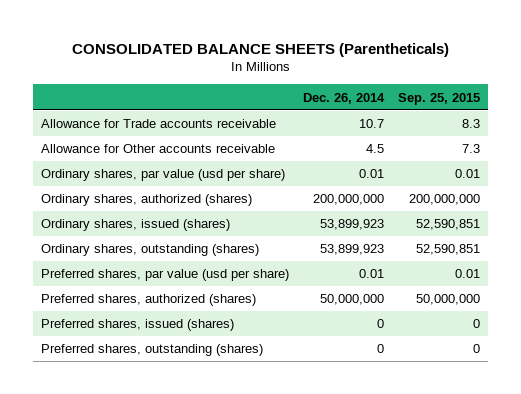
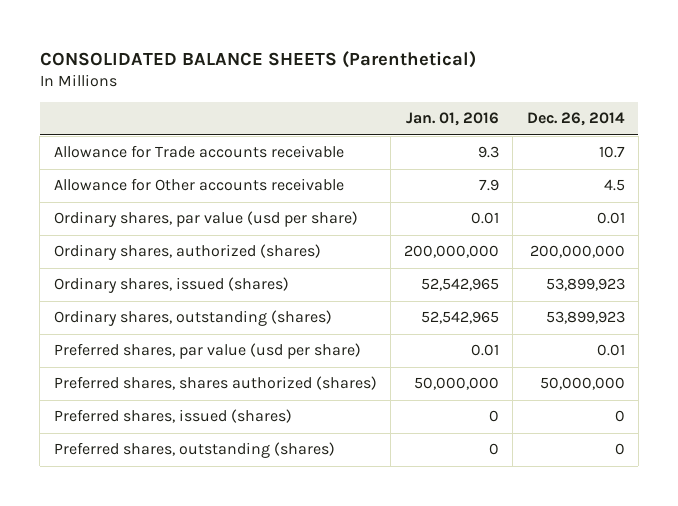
[71,42,449,57] CONSOLIDATED BALANCE SHEETS (Parentheticals) -> [39,50,476,68] CONSOLIDATED BALANCE SHEETS (Parenthetical)
[398,92,481,105] Sep. 25, 2015 -> none
none -> [406,112,500,127] Jan. 01, 2016
[40,294,256,307] Preferred shares, authorized (shares) -> [53,376,377,391] Preferred shares, shares authorized (shares)

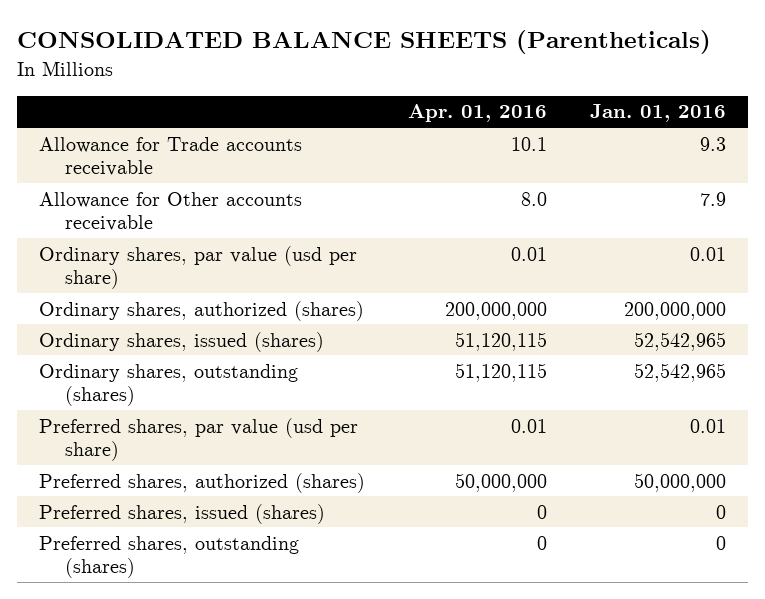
[39,50,476,68] CONSOLIDATED BALANCE SHEETS (Parenthetical) -> [16,30,711,55] CONSOLIDATED BALANCE SHEETS (Parentheticals)
[526,112,625,127] Dec. 26, 2014 -> none
none -> [407,104,547,123] Apr. 01, 2016
[53,376,377,391] Preferred shares, shares authorized (shares) -> [38,472,365,493] Preferred shares, authorized (shares)

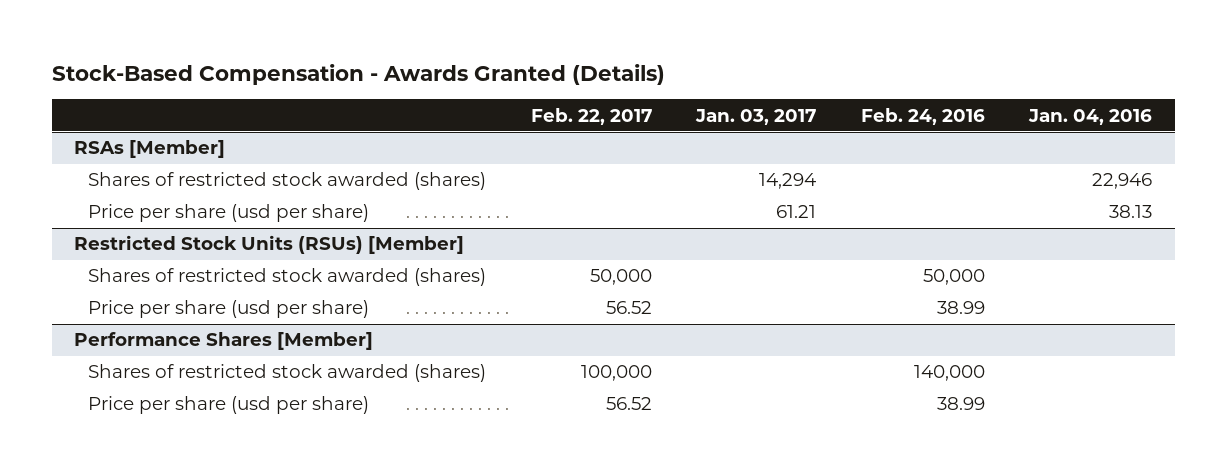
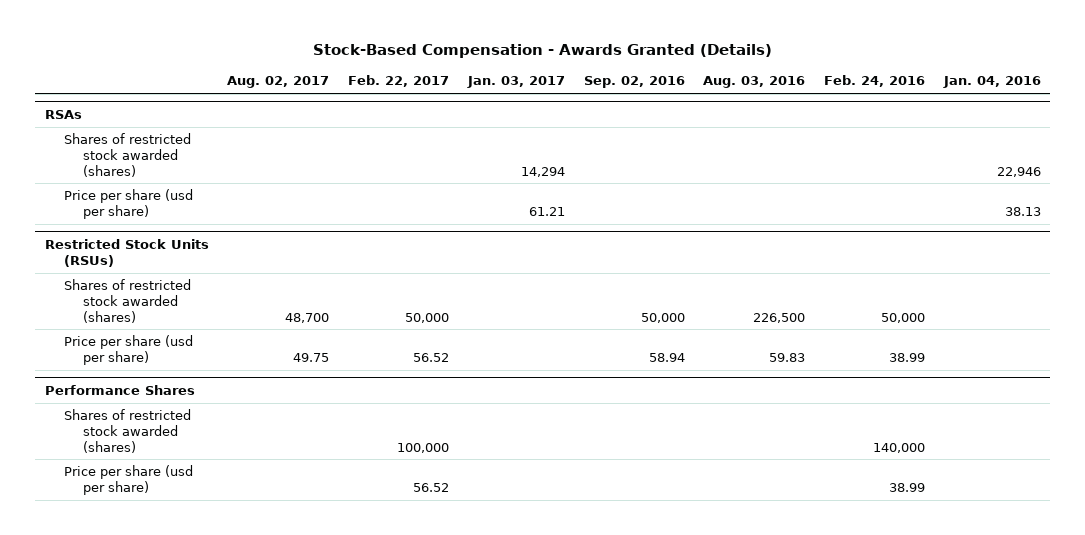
none -> [227,76,330,89] Aug. 02, 2017
none -> [583,76,685,89] Sep. 02, 2016
none -> [703,76,806,89] Aug. 03, 2016
[74,140,226,159] RSAs [Member] -> [44,110,82,120] RSAs
[74,235,465,255] Restricted Stock Units (RSUs) [Member] -> [44,239,209,267] Restricted Stock Units (RSUs)
[74,332,374,351] Performance Shares [Member] -> [44,385,195,396] Performance Shares

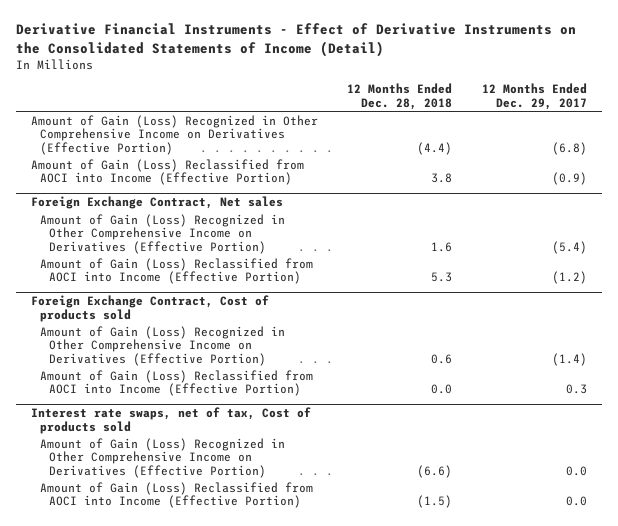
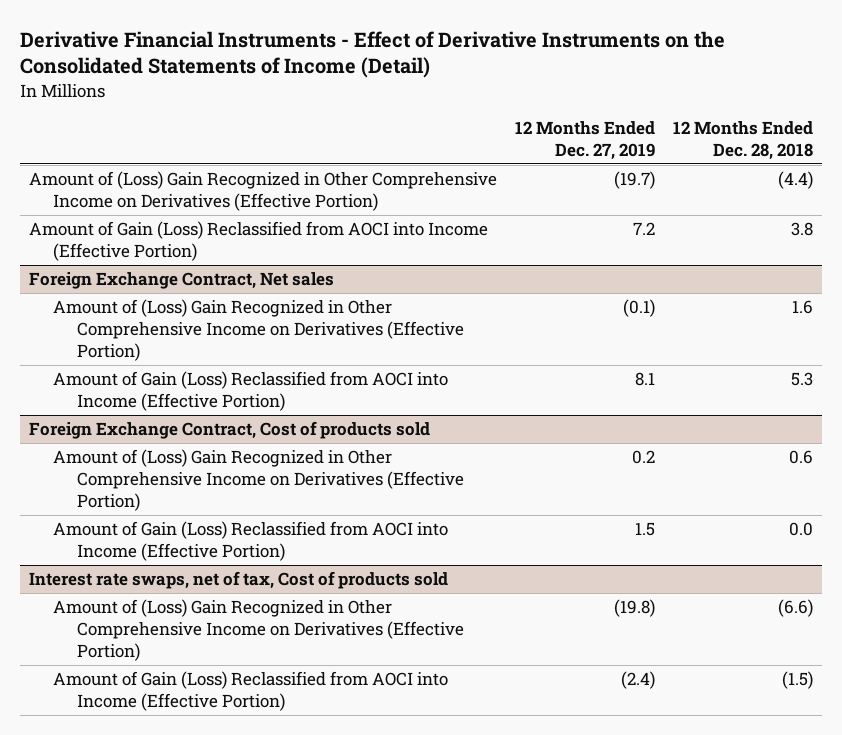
[481,83,587,110] 12 Months Ended Dec. 29, 2017 -> none
none -> [514,121,655,161] 12 Months Ended Dec. 27, 2019
[30,114,318,156] Amount of Gain (Loss) Recognized in Other Comprehensive Income on Derivatives (Effective Portion) -> [28,171,497,212] Amount of (Loss) Gain Recognized in Other Comprehensive Income on Derivatives (Effective Portion)
[39,213,285,255] Amount of Gain (Loss) Recognized in Other Comprehensive Income on Derivatives (Effective Portion) -> [52,299,464,362] Amount of (Loss) Gain Recognized in Other Comprehensive Income on Derivatives (Effective Portion)
[39,325,285,367] Amount of Gain (Loss) Recognized in Other Comprehensive Income on Derivatives (Effective Portion) -> [52,449,464,512] Amount of (Loss) Gain Recognized in Other Comprehensive Income on Derivatives (Effective Portion)
[39,437,285,479] Amount of Gain (Loss) Recognized in Other Comprehensive Income on Derivatives (Effective Portion) -> [52,599,464,662] Amount of (Loss) Gain Recognized in Other Comprehensive Income on Derivatives (Effective Portion)

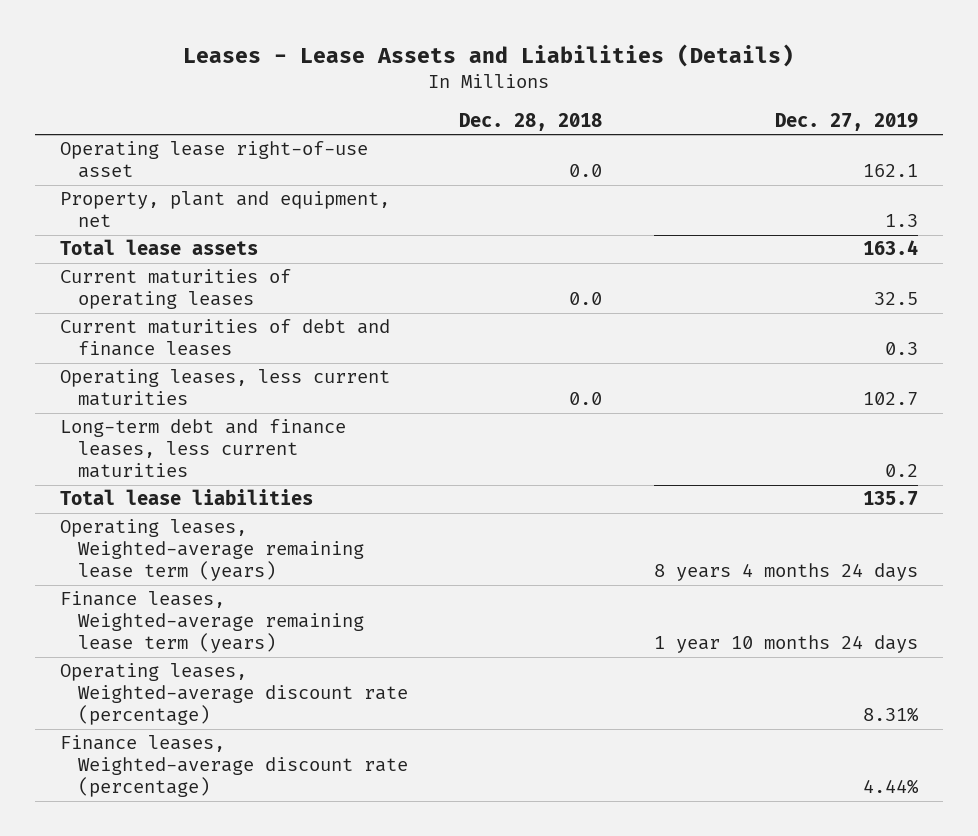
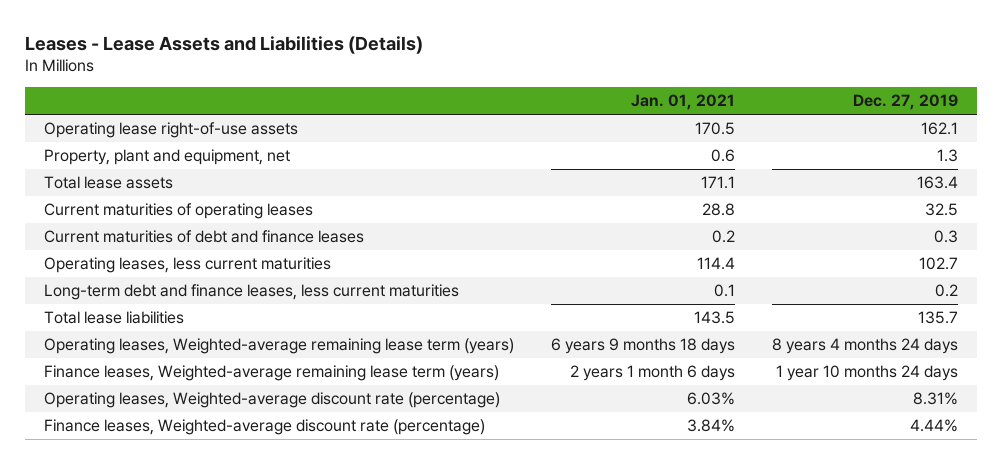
[459,113,603,132] Dec. 28, 2018 -> none
none -> [630,94,735,111] Jan. 01, 2021
[60,141,369,179] Operating lease right-of-use asset -> [43,122,298,139] Operating lease right-of-use assets

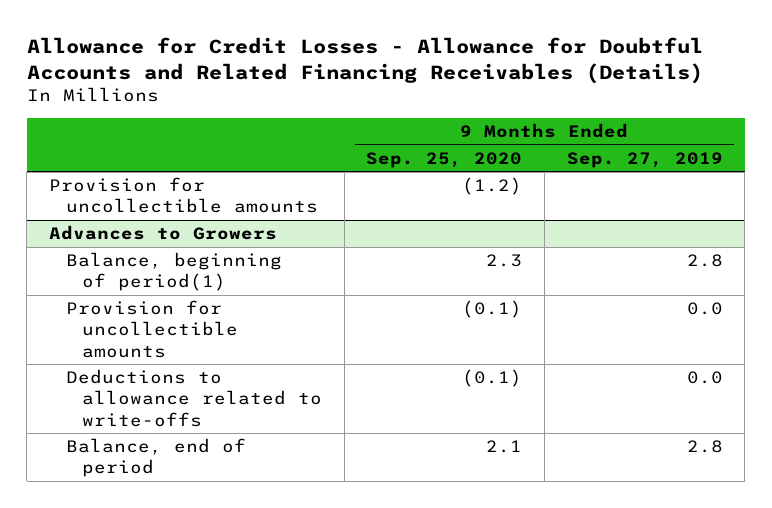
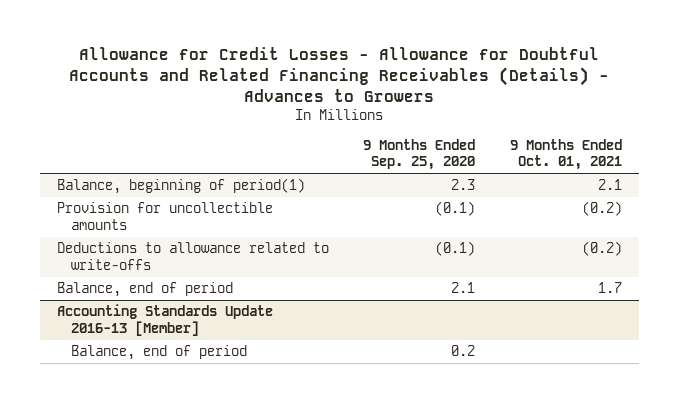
[26,36,703,84] Allowance for Credit Losses - Allowance for Doubtful Accounts and Related Financing Receivables (Details) -> [69,47,610,102] Allowance for Credit Losses - Allowance for Doubtful Accounts and Related Financing Receivables (Details) - Advances to Growers
[566,151,723,168] Sep. 27, 2019 -> none
none -> [509,138,622,171] 9 Months Ended Oct. 01, 2021
[49,177,318,214] Provision for uncollectible amounts -> none
[49,225,278,241] Advances to Growers -> none
none -> [56,304,273,336] Accounting Standards Update 2016-13 [Member]
none -> [71,345,248,361] Balance, end of period

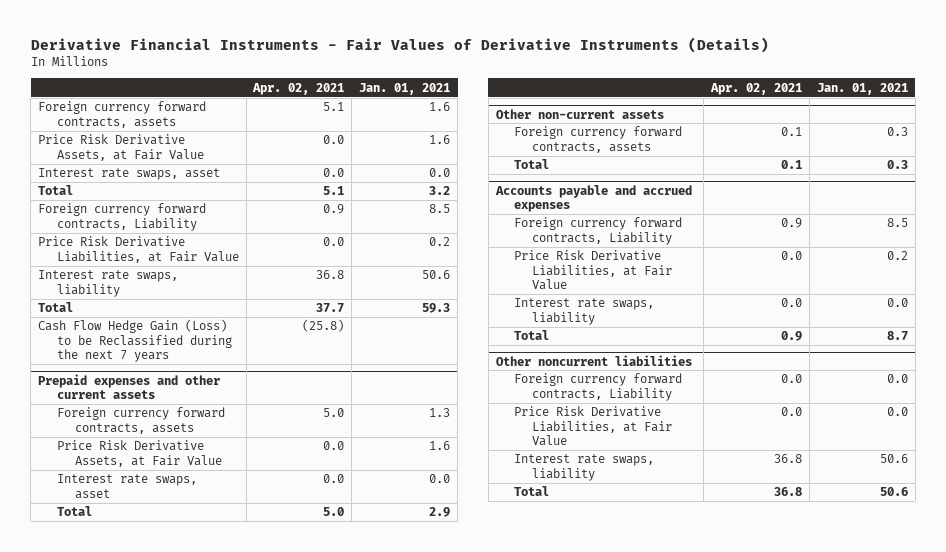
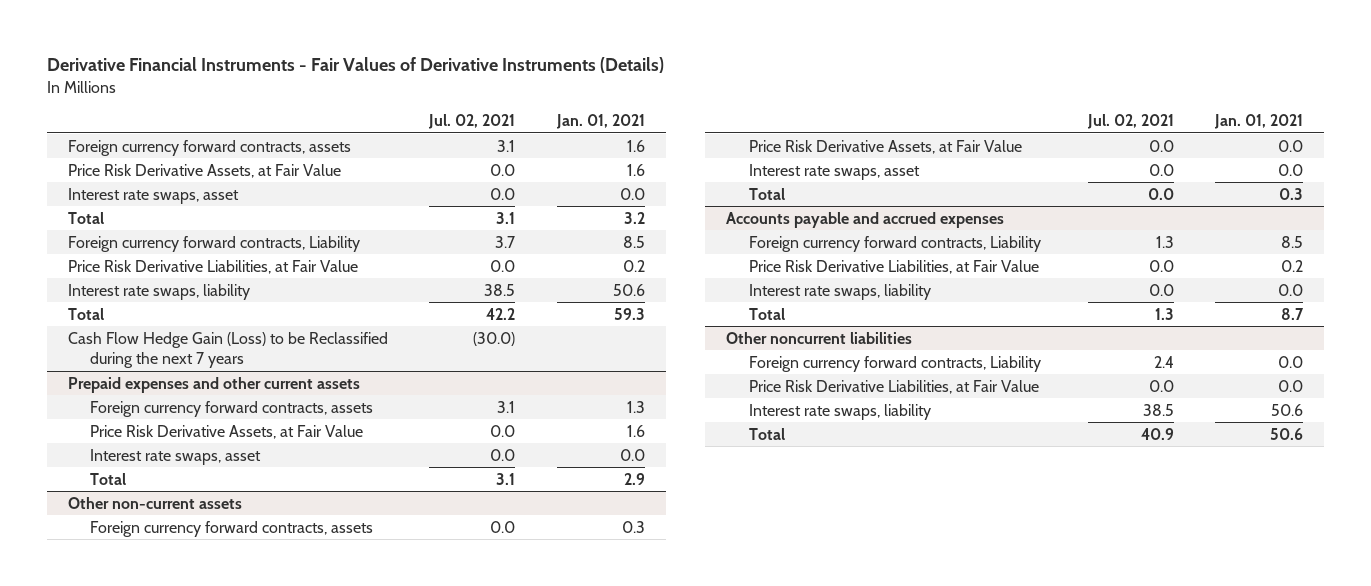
[252,82,345,95] Apr. 02, 2021 -> none
none -> [428,114,516,130] Jul. 02, 2021
none -> [748,139,1022,154] Price Risk Derivative Assets, at Fair Value
none -> [748,163,920,180] Interest rate swaps, asset

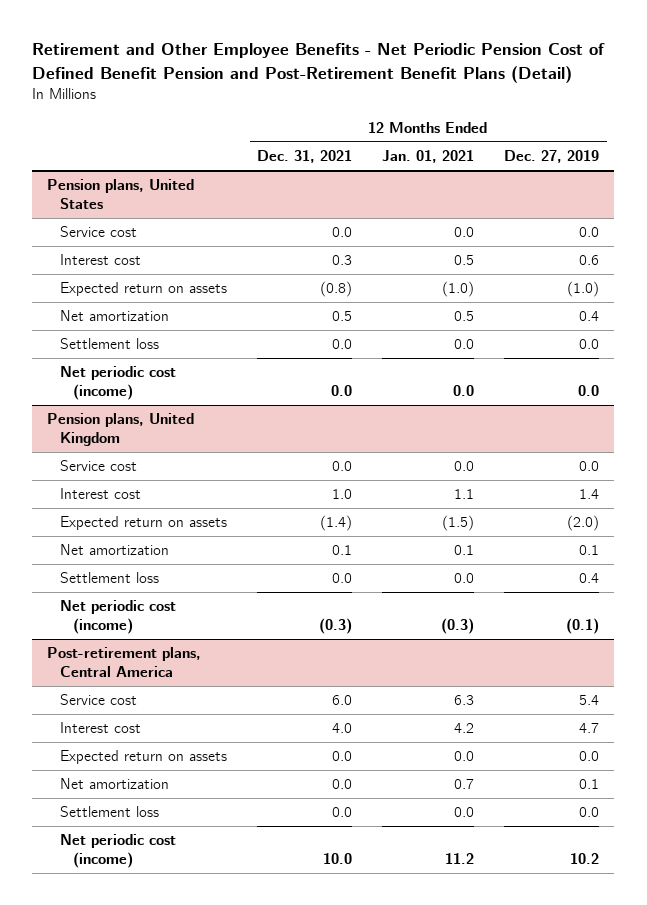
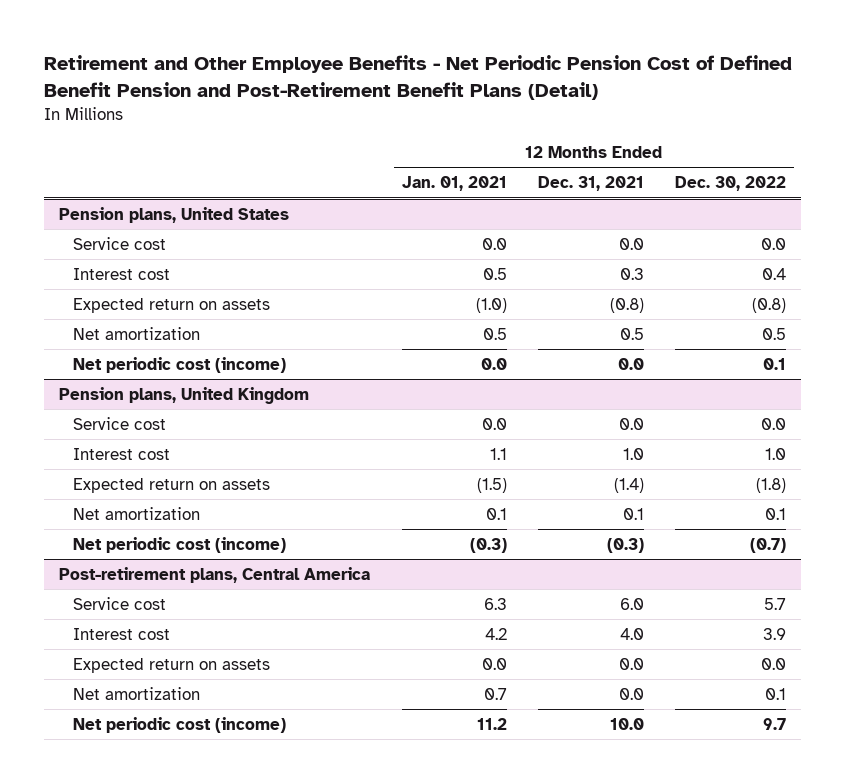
[504,150,600,164] Dec. 27, 2019 -> none
none -> [674,176,786,192] Dec. 30, 2022
[59,338,159,350] Settlement loss -> none
[59,572,159,584] Settlement loss -> none
[59,806,159,818] Settlement loss -> none

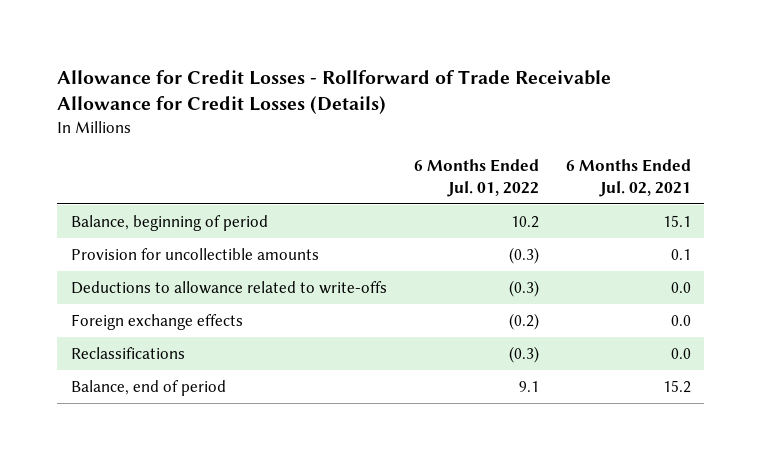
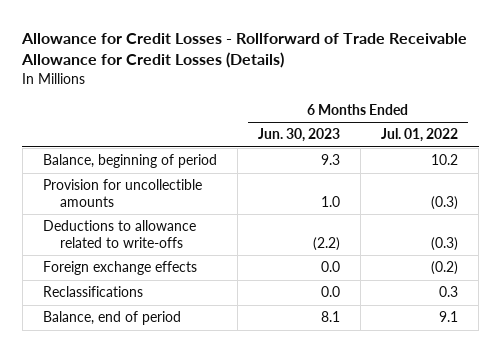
[565,159,691,197] 6 Months Ended Jul. 02, 2021 -> none
none -> [257,128,340,143] Jun. 30, 2023
[508,345,539,363] (0.3) -> [439,286,459,298] 0.3

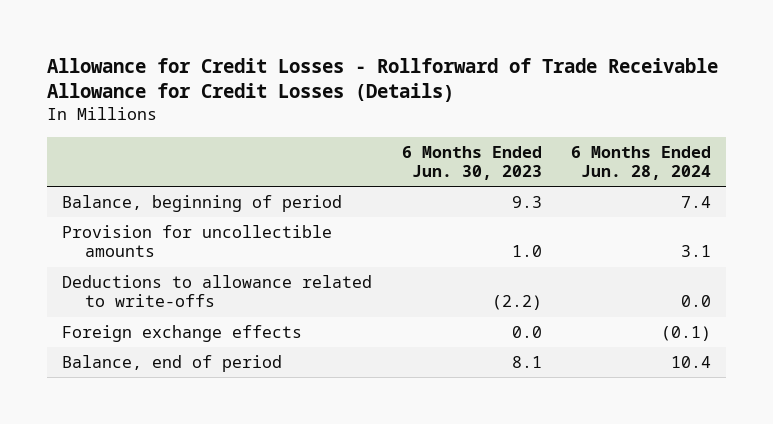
[381,128,459,143] Jul. 01, 2022 -> none
none -> [571,145,712,181] 6 Months Ended Jun. 28, 2024
[42,286,143,298] Reclassifications -> none

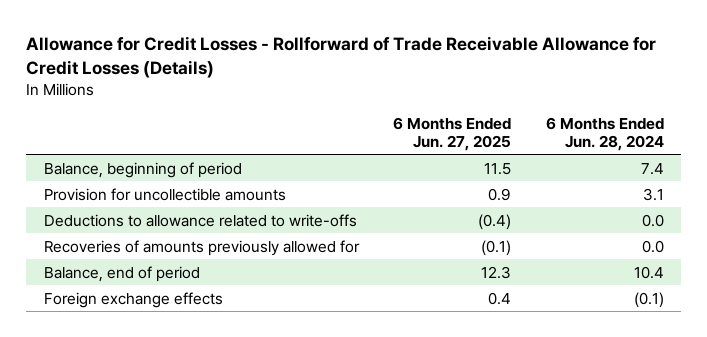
[401,145,542,181] 6 Months Ended Jun. 30, 2023 -> none
none -> [393,116,512,151] 6 Months Ended Jun. 27, 2025
none -> [43,239,360,256] Recoveries of amounts previously allowed for
[61,325,302,343] Foreign exchange effects -> [43,291,223,308] Foreign exchange effects

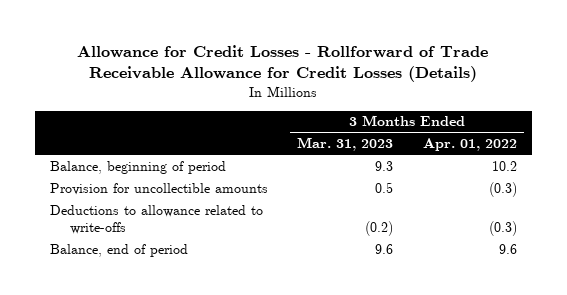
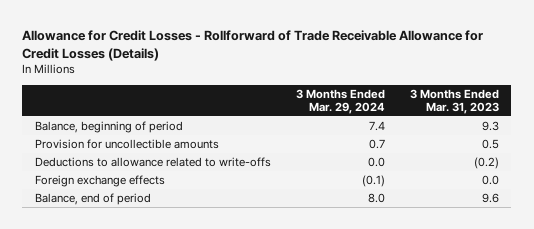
[422,138,517,152] Apr. 01, 2022 -> none
none -> [295,88,385,115] 3 Months Ended Mar. 29, 2024
none -> [34,175,165,188] Foreign exchange effects

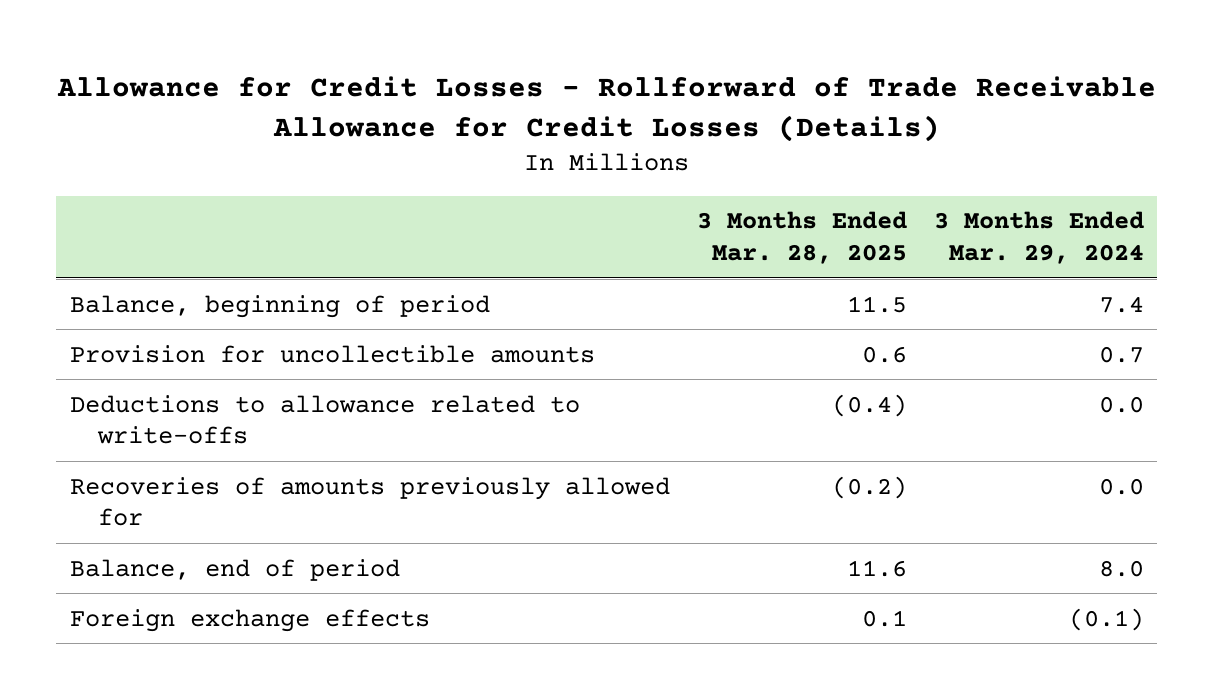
[409,88,499,115] 3 Months Ended Mar. 31, 2023 -> none
none -> [696,211,907,265] 3 Months Ended Mar. 28, 2025
none -> [69,476,670,527] Recoveries of amounts previously allowed for
[34,175,165,188] Foreign exchange effects -> [69,608,430,632] Foreign exchange effects

